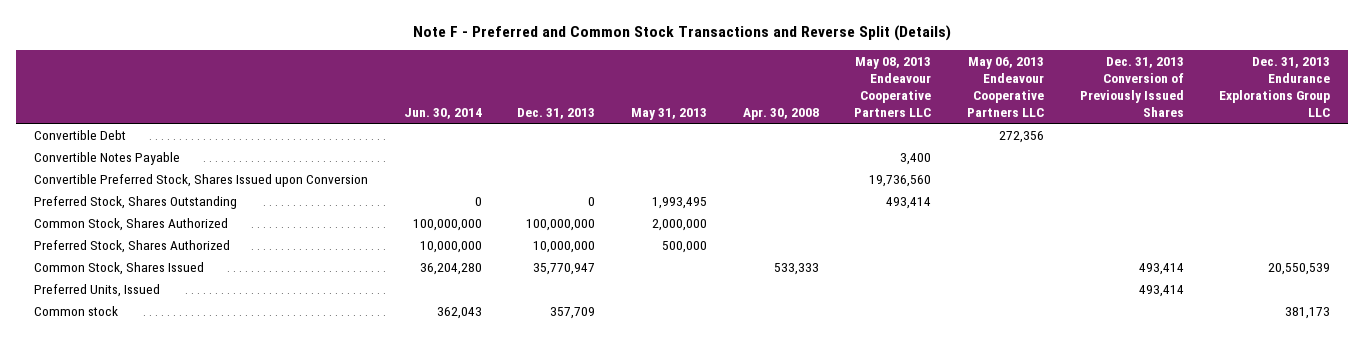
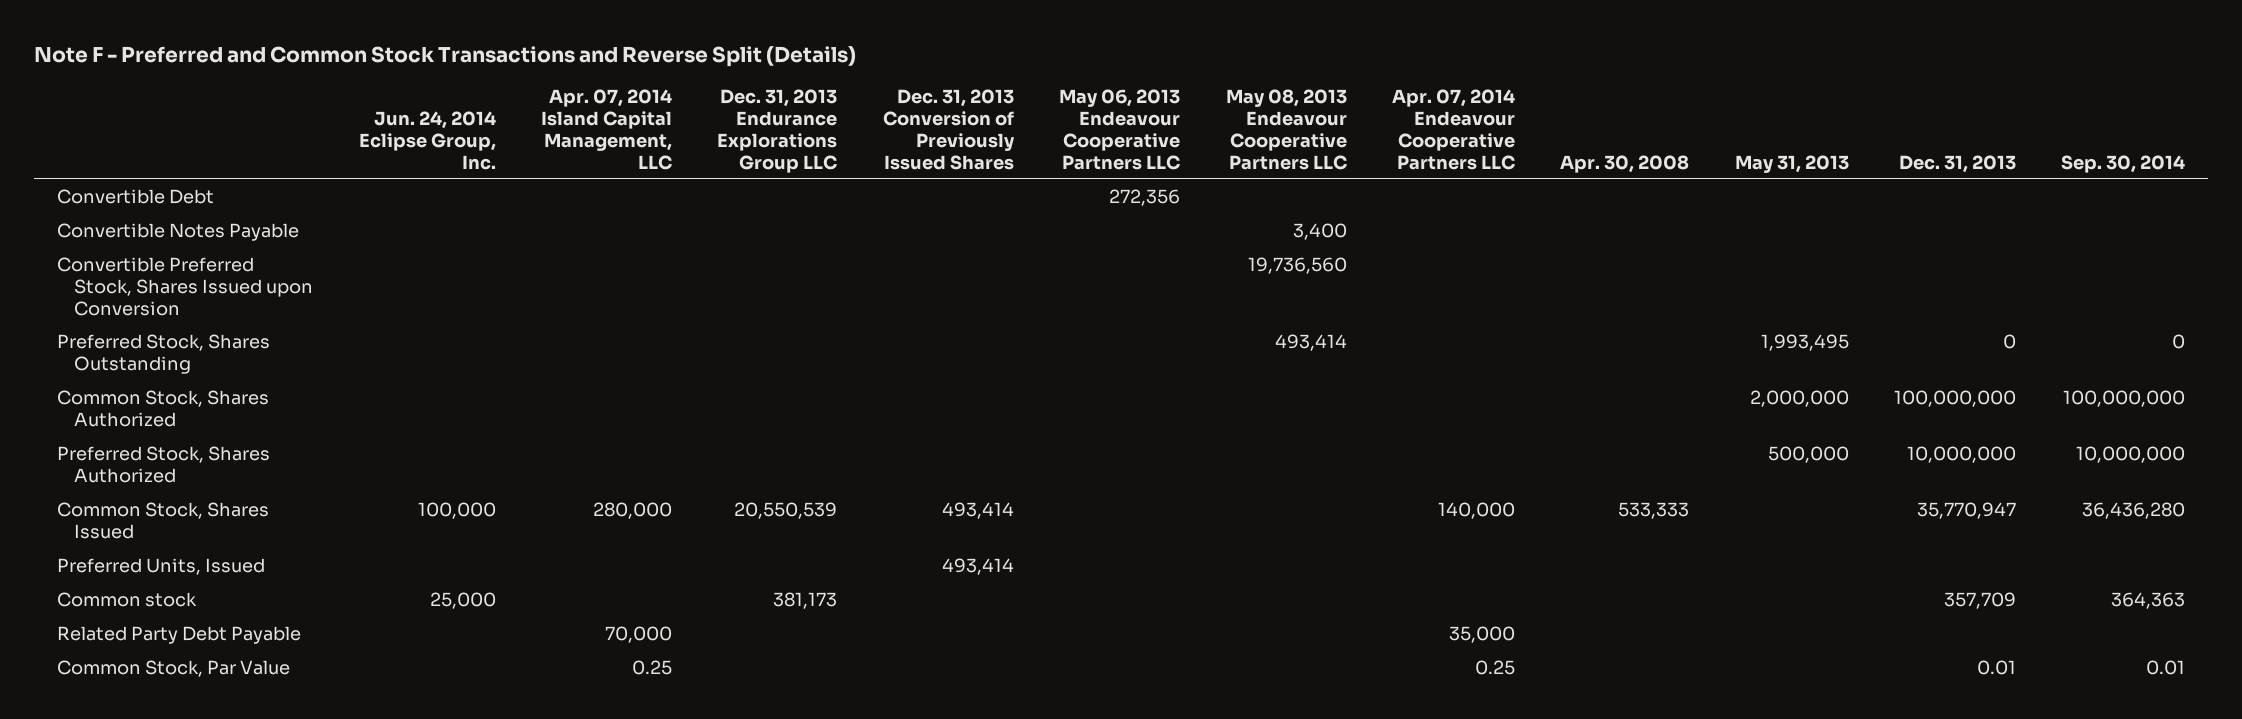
[403,108,482,120] Jun. 30, 2014 -> none
none -> [358,110,496,170] Jun. 24, 2014 Eclipse Group, Inc.
none -> [540,89,672,170] Apr. 07, 2014 Island Capital Management, LLC
none -> [1391,89,1515,170] Apr. 07, 2014 Endeavour Cooperative Partners LLC
none -> [2061,154,2186,173] Sep. 30, 2014
none -> [56,626,301,645] Related Party Debt Payable
none -> [56,660,290,678] Common Stock, Par Value

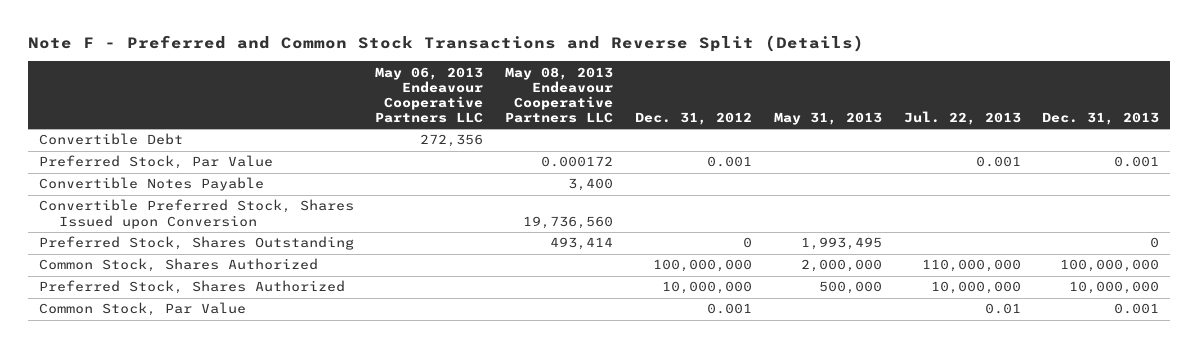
[358,110,496,170] Jun. 24, 2014 Eclipse Group, Inc. -> none
[540,89,672,170] Apr. 07, 2014 Island Capital Management, LLC -> none
[717,89,838,173] Dec. 31, 2013 Endurance Explorations Group LLC -> none
[882,89,1015,170] Dec. 31, 2013 Conversion of Previously Issued Shares -> none
[1391,89,1515,170] Apr. 07, 2014 Endeavour Cooperative Partners LLC -> none
[1560,154,1690,173] Apr. 30, 2008 -> none
[2061,154,2186,173] Sep. 30, 2014 -> none
none -> [635,112,753,126] Dec. 31, 2012
none -> [903,111,1021,126] Jul. 22, 2013
none -> [38,155,273,170] Preferred Stock, Par Value
[56,502,269,540] Common Stock, Shares Issued -> none
[56,558,265,576] Preferred Units, Issued -> none
[56,592,197,608] Common stock -> none
[56,626,301,645] Related Party Debt Payable -> none
[1977,660,2017,676] 0.01 -> [1114,303,1160,315] 0.001

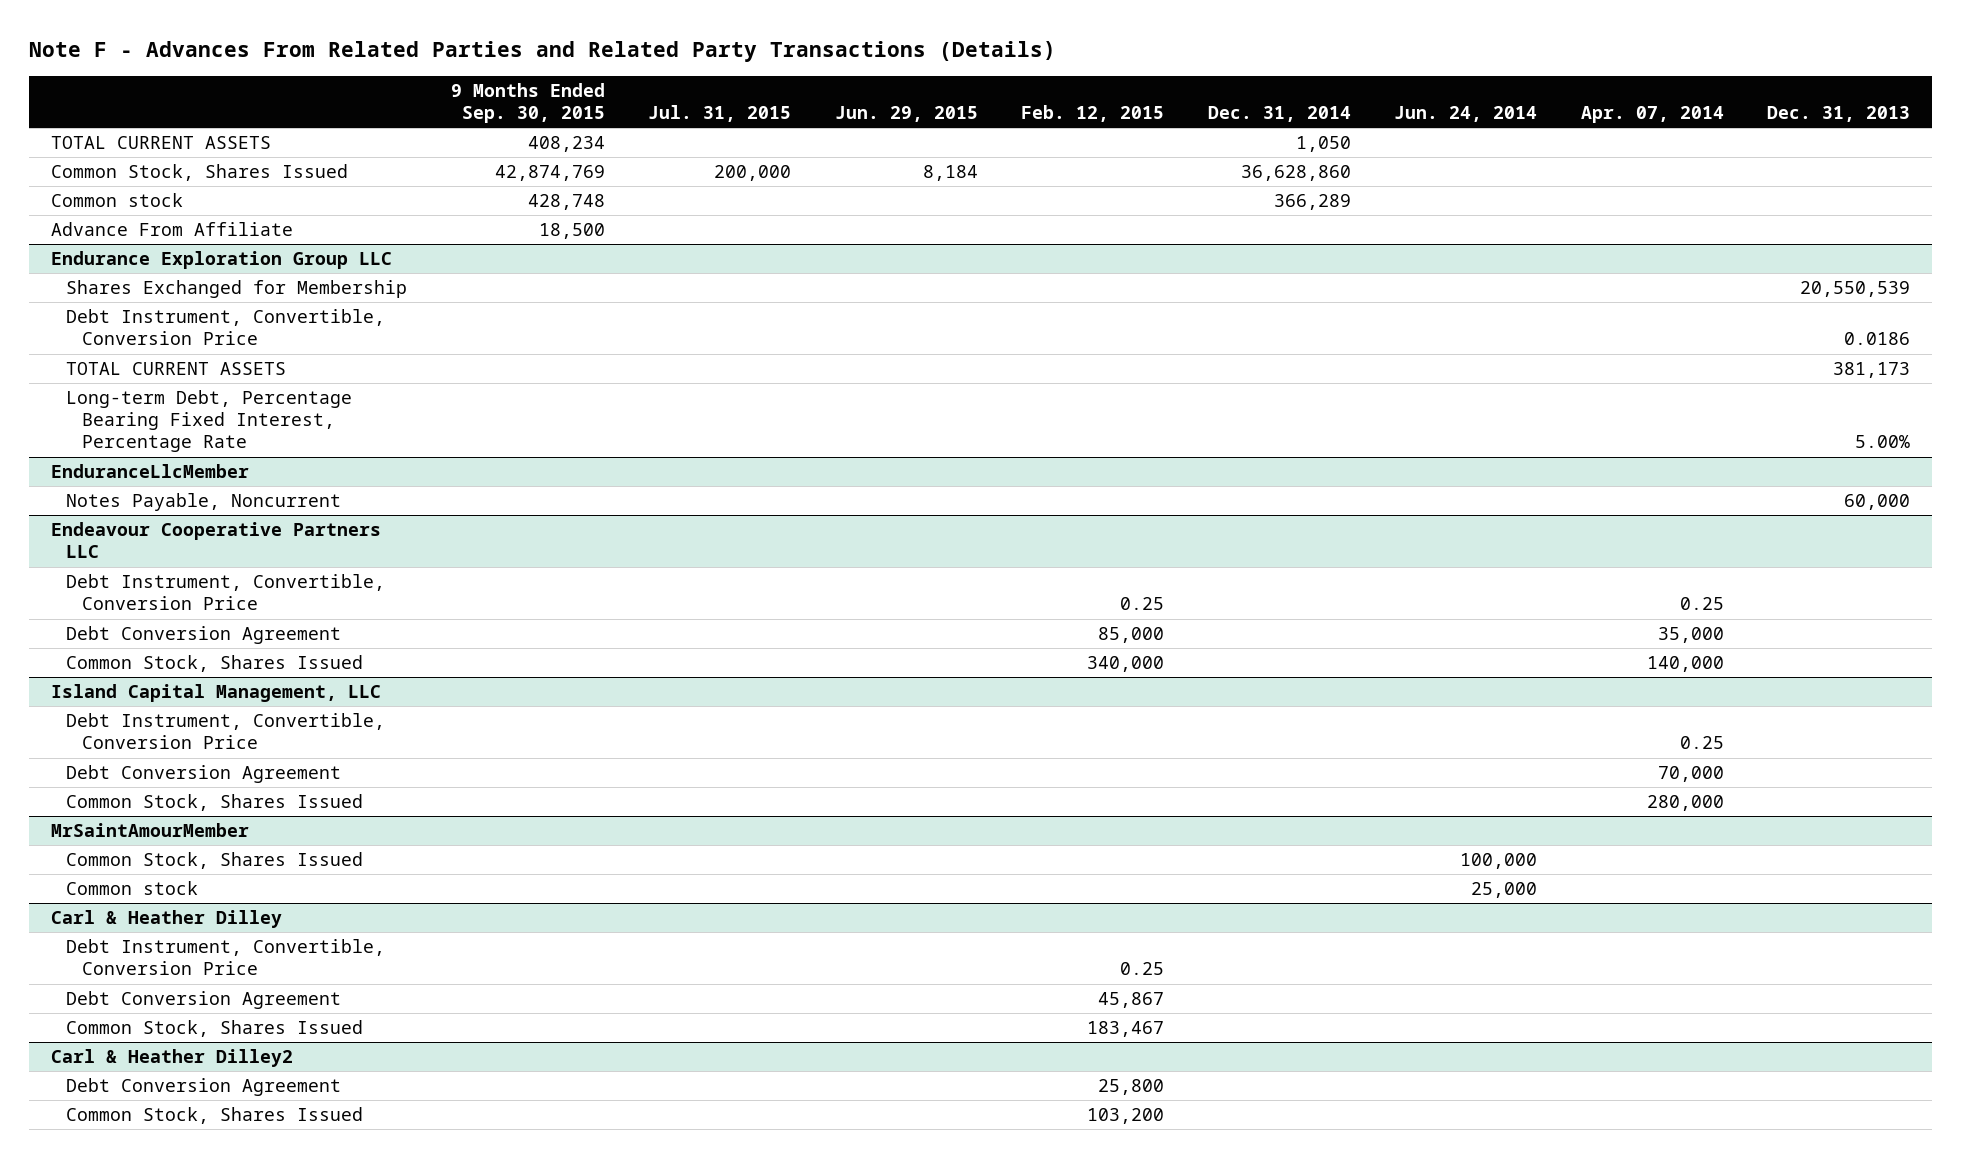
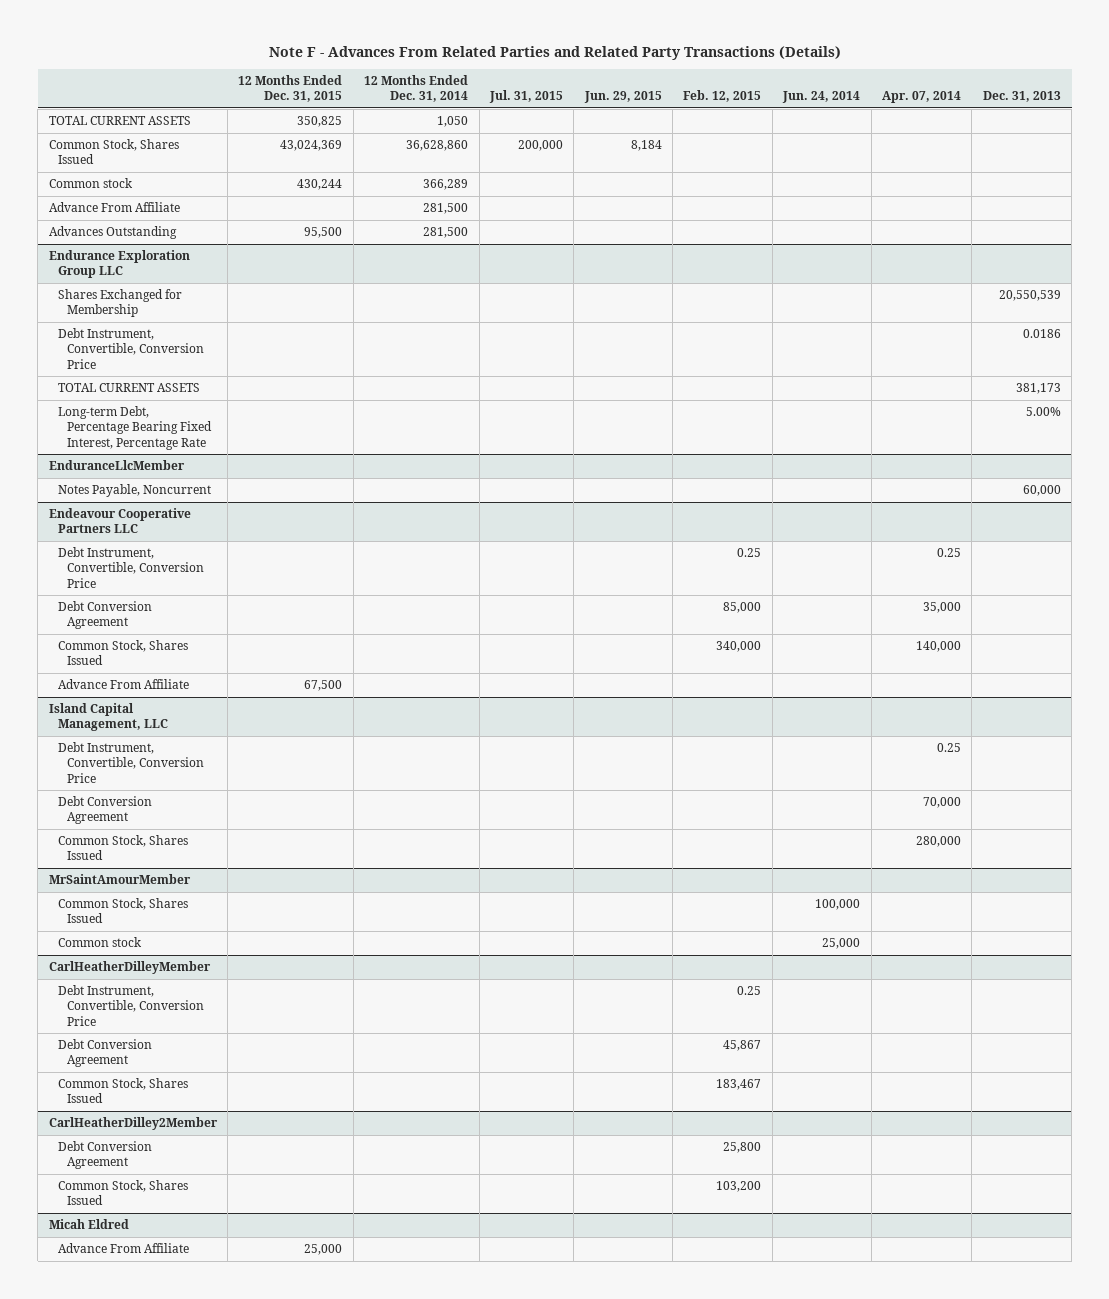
[450,82,605,123] 9 Months Ended Sep. 30, 2015 -> none
[1207,105,1351,122] Dec. 31, 2014 -> none
none -> [238,74,343,103] 12 Months Ended Dec. 31, 2015
none -> [364,74,469,103] 12 Months Ended Dec. 31, 2014
none -> [48,226,177,240] Advances Outstanding
none -> [57,679,189,690] Advance From Affiliate
[51,910,283,929] Carl & Heather Dilley -> [48,961,211,975] CarlHeatherDilleyMember
[51,1049,294,1068] Carl & Heather Dilley2 -> [48,1117,218,1131] CarlHeatherDilley2Member
none -> [48,1219,129,1230] Micah Eldred
none -> [57,1243,189,1254] Advance From Affiliate

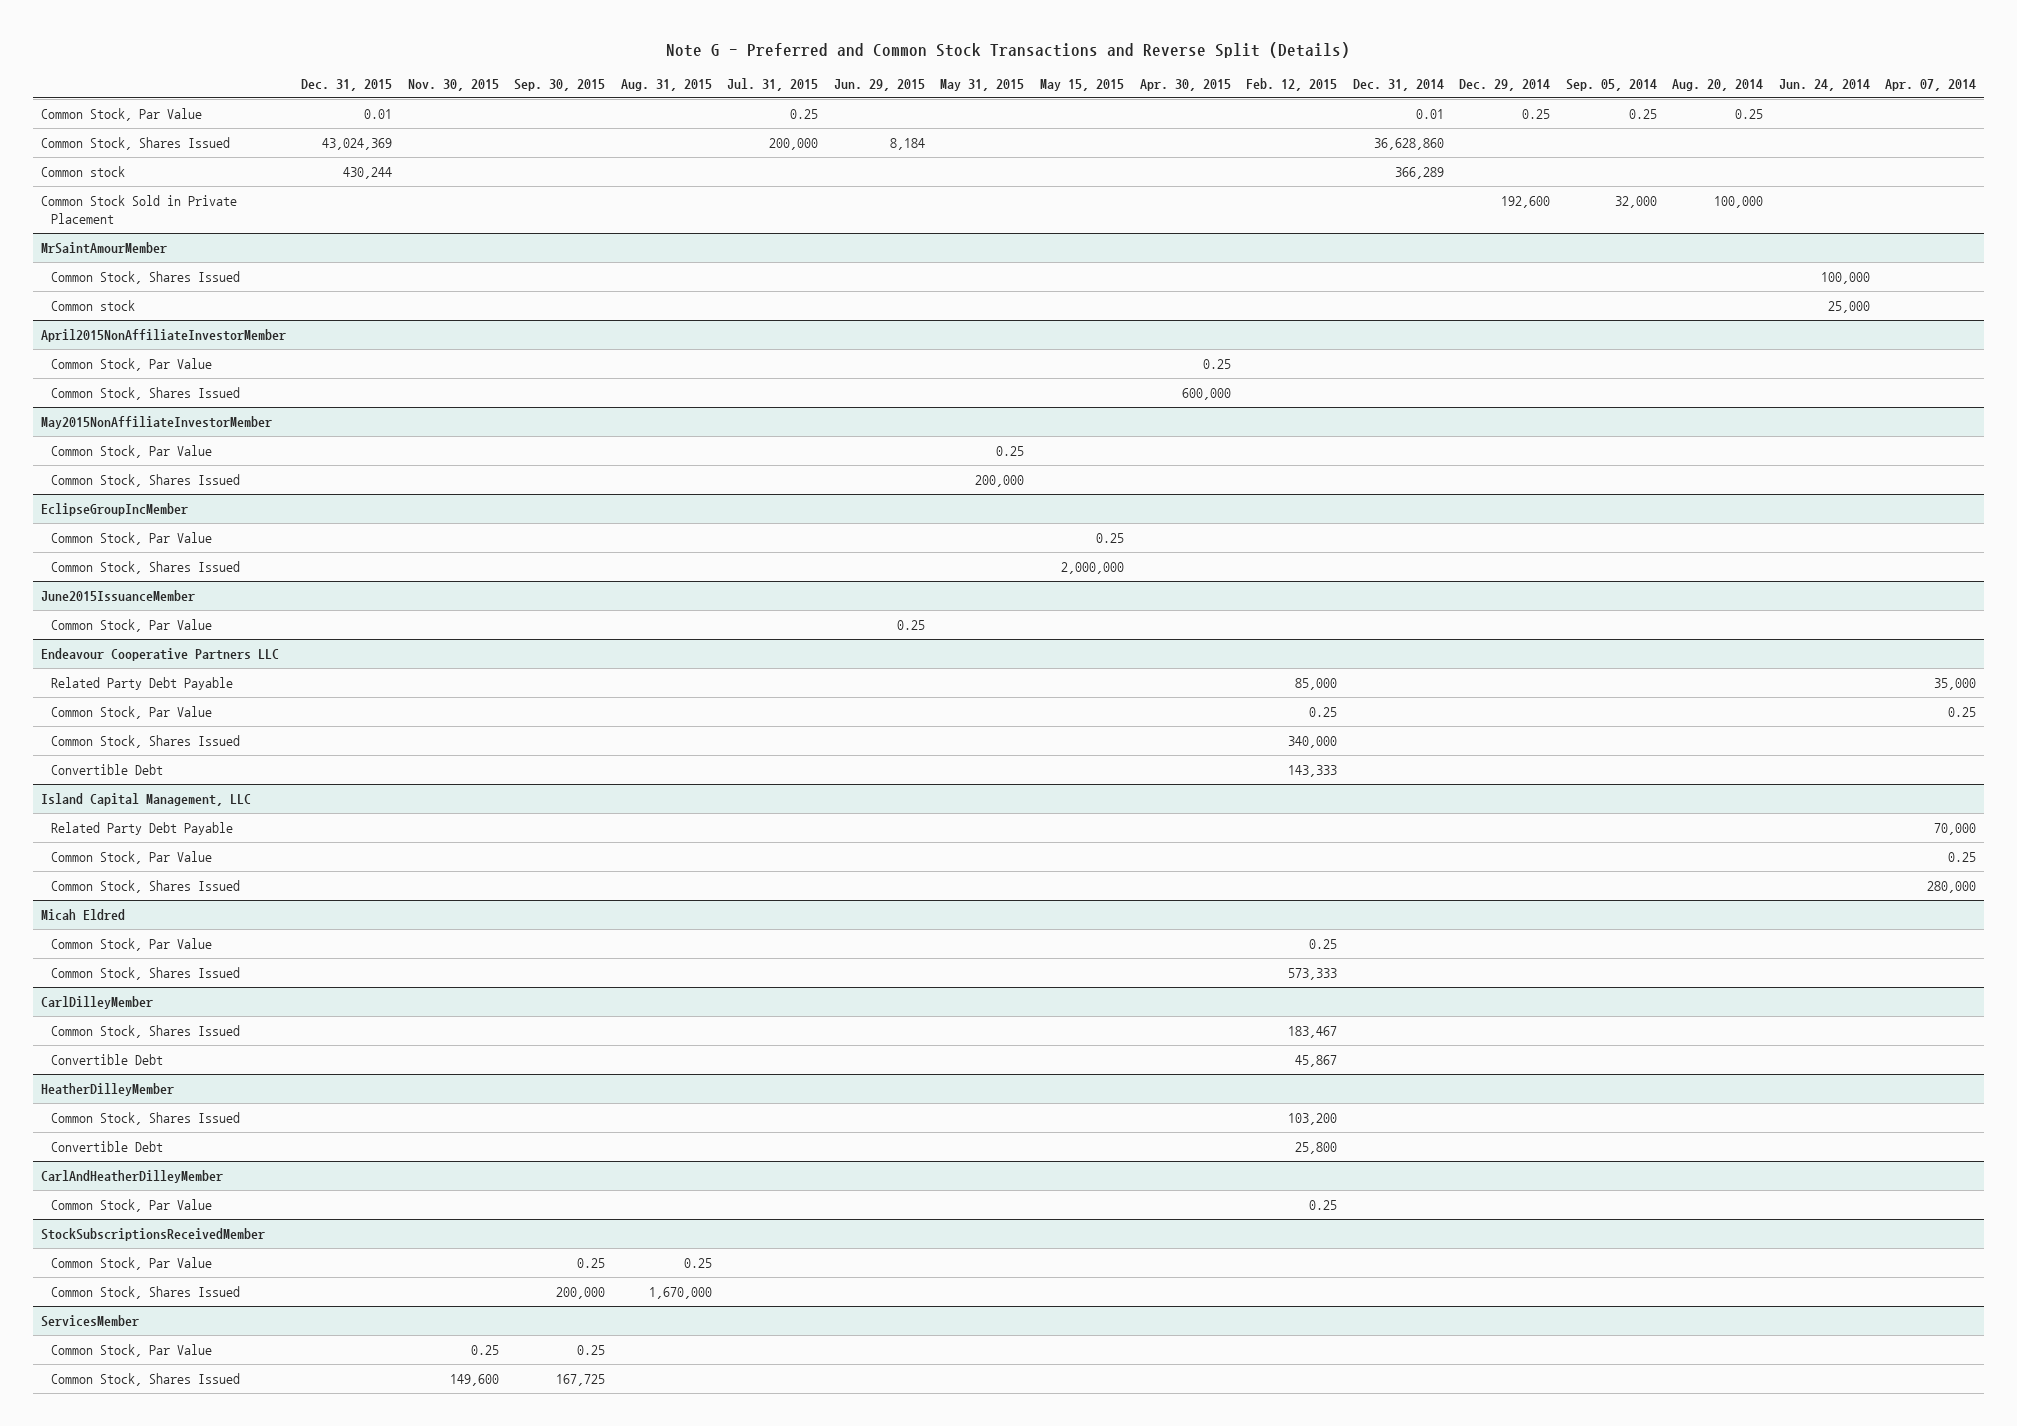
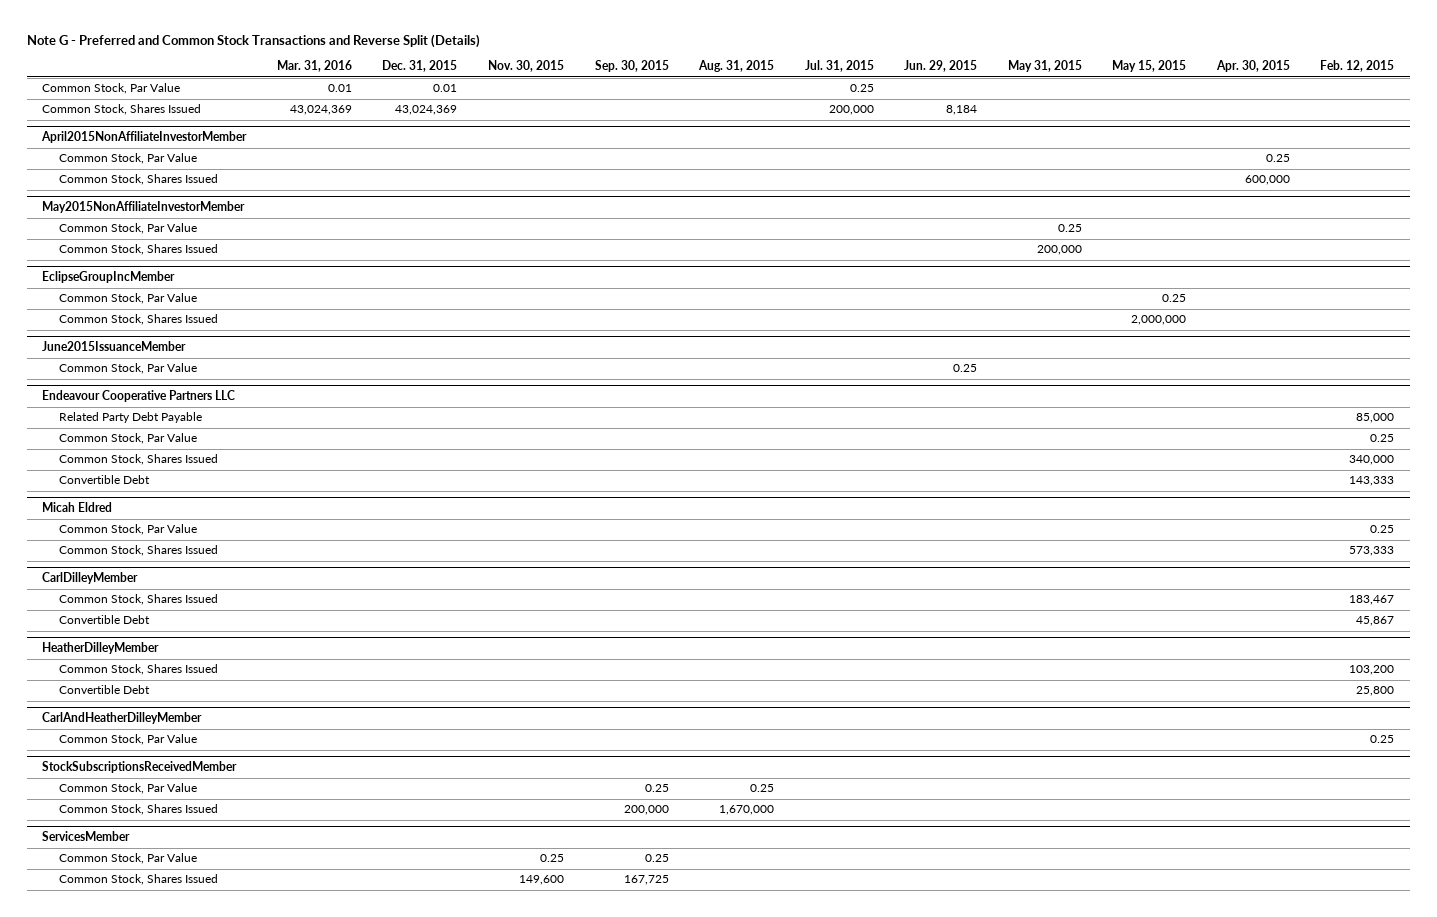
[1352,79,1444,92] Dec. 31, 2014 -> none
[1459,79,1551,92] Dec. 29, 2014 -> none
[1565,79,1657,92] Sep. 05, 2014 -> none
[1672,79,1764,92] Aug. 20, 2014 -> none
[1778,79,1870,92] Jun. 24, 2014 -> none
[1885,79,1977,92] Apr. 07, 2014 -> none
none -> [276,60,352,73] Mar. 31, 2016
[40,165,125,177] Common stock -> none
[40,194,237,224] Common Stock Sold in Private Placement -> none
[40,241,167,254] MrSaintAmourMember -> none
[51,270,241,284] Common Stock, Shares Issued -> none
[51,299,136,311] Common stock -> none
[40,792,251,806] Island Capital Management, LLC -> none
[51,821,234,835] Related Party Debt Payable -> none
[51,850,213,864] Common Stock, Par Value -> none
[51,879,241,893] Common Stock, Shares Issued -> none

